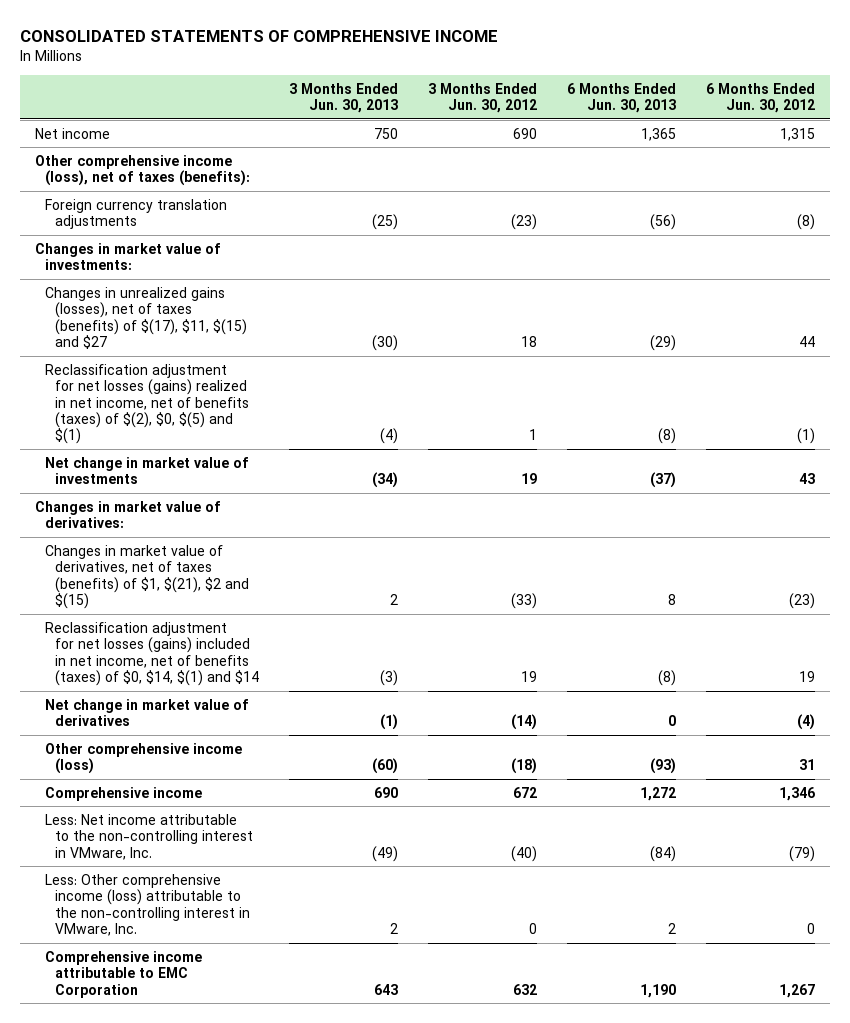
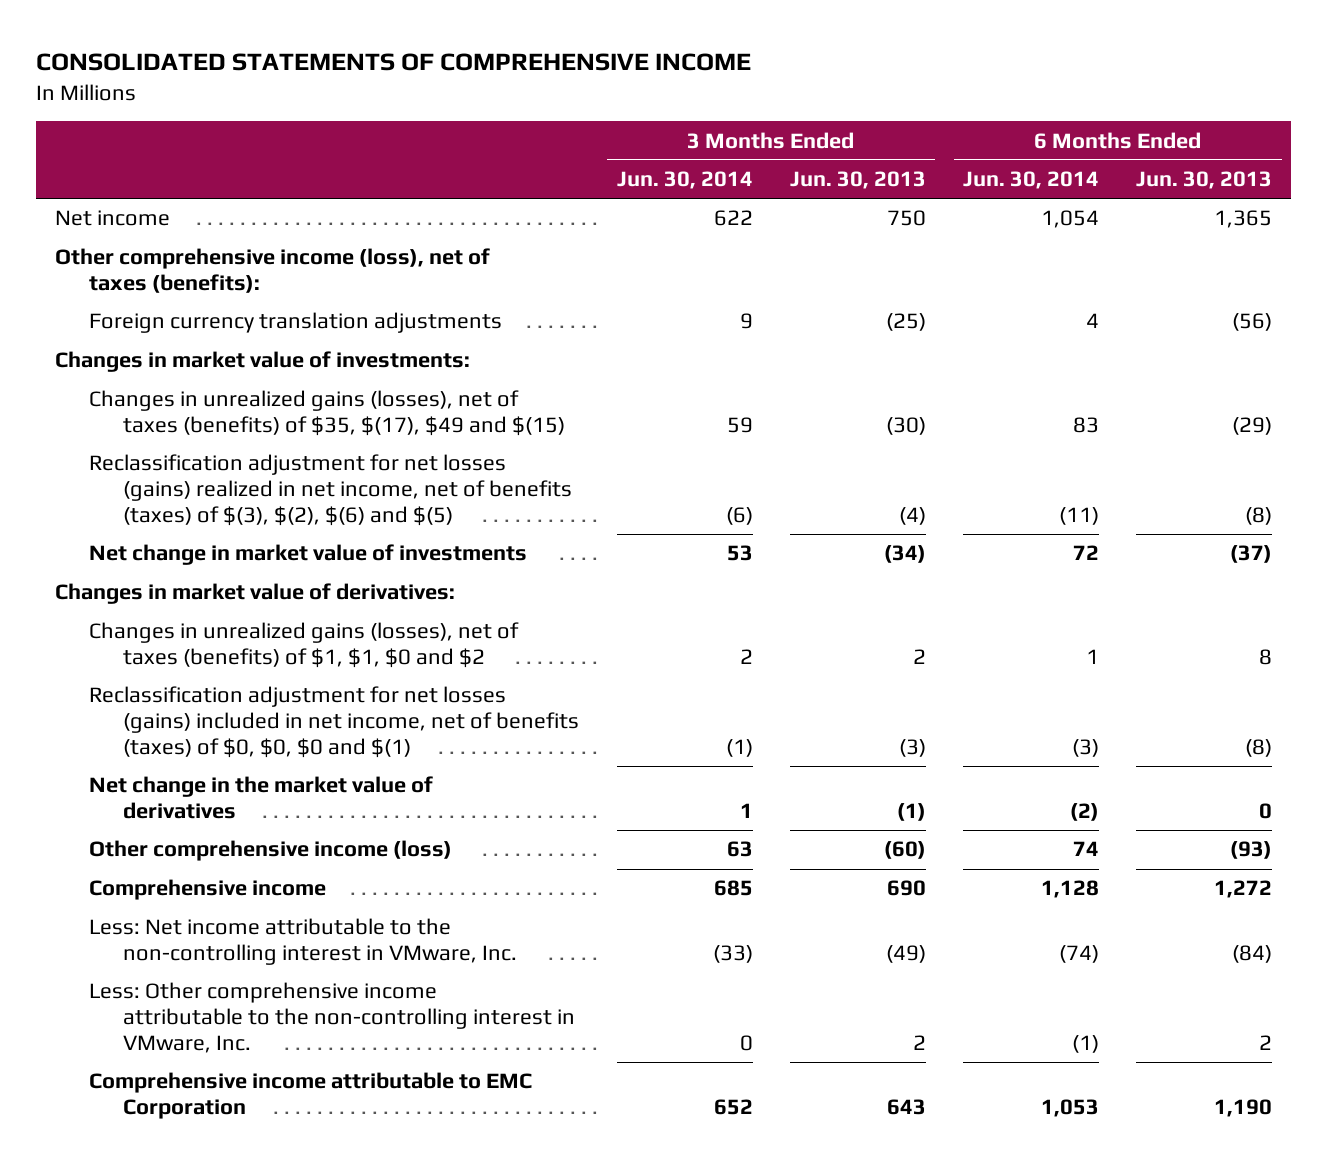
[428,82,538,114] 3 Months Ended Jun. 30, 2012 -> none
[706,82,816,114] 6 Months Ended Jun. 30, 2012 -> none
none -> [616,171,753,190] Jun. 30, 2014
none -> [963,171,1100,190] Jun. 30, 2014
[45,286,248,350] Changes in unrealized gains (losses), net of taxes (benefits) of $(17), $11, $(15) and $27 -> [89,390,566,437] Changes in unrealized gains (losses), net of taxes (benefits) of $35, $(17), $49 and $(15)
[45,363,250,445] Reclassification adjustment for net losses (gains) realized in net income, net of benefits (taxes) of $(2), $0, $(5) and $(1) -> [89,454,573,526] Reclassification adjustment for net losses (gains) realized in net income, net of benefits (taxes) of $(3), $(2), $(6) and $(5)
[45,544,250,610] Changes in market value of derivatives, net of taxes (benefits) of $1, $(21), $2 and $(15) -> [89,622,520,669] Changes in unrealized gains (losses), net of taxes (benefits) of $1, $1, $0 and $2
[45,621,260,687] Reclassification adjustment for net losses (gains) included in net income, net of benefits (taxes) of $0, $14, $(1) and $14 -> [89,686,580,758] Reclassification adjustment for net losses (gains) included in net income, net of benefits (taxes) of $0, $0, $0 and $(1)
[45,698,250,727] Net change in market value of derivatives -> [89,776,434,820] Net change in the market value of derivatives
[45,873,251,937] Less: Other comprehensive income (loss) attributable to the non-controlling interest in VMware, Inc. -> [89,982,576,1053] Less: Other comprehensive income attributable to the non-controlling interest in VMware, Inc.

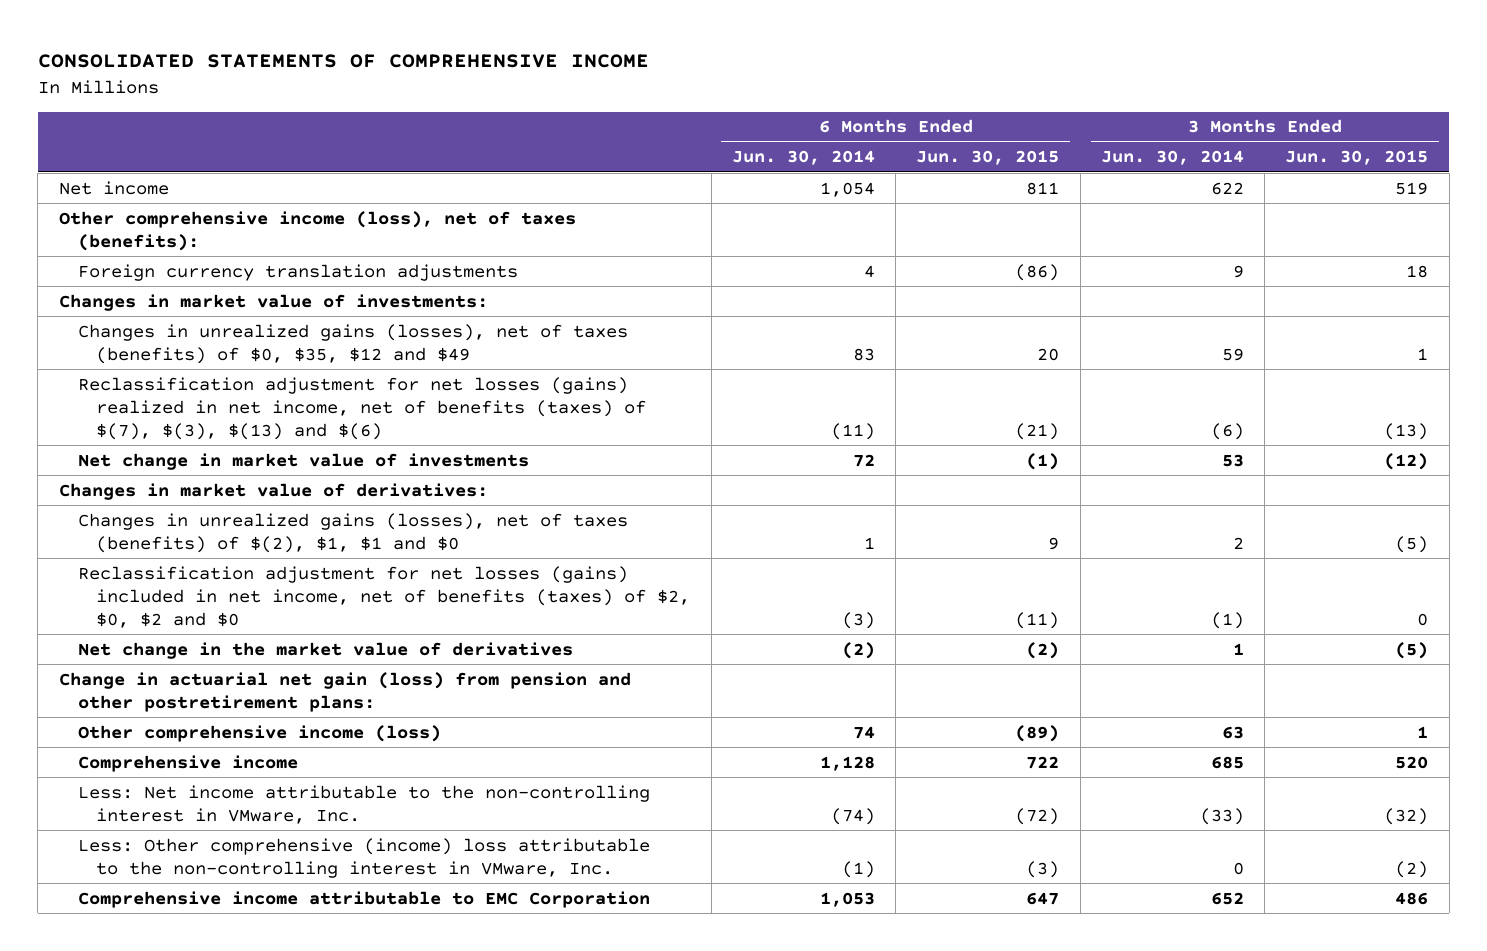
[789,171,926,190] Jun. 30, 2013 -> none
[1136,171,1273,190] Jun. 30, 2013 -> none
none -> [916,150,1060,166] Jun. 30, 2015
none -> [1285,150,1429,166] Jun. 30, 2015
[89,390,566,437] Changes in unrealized gains (losses), net of taxes (benefits) of $35, $(17), $49 and $(15) -> [77,323,628,364] Changes in unrealized gains (losses), net of taxes (benefits) of $0, $35, $12 and $49
[89,454,573,526] Reclassification adjustment for net losses (gains) realized in net income, net of benefits (taxes) of $(3), $(2), $(6) and $(5) -> [77,376,647,440] Reclassification adjustment for net losses (gains) realized in net income, net of benefits (taxes) of $(7), $(3), $(13) and $(6)
[89,622,520,669] Changes in unrealized gains (losses), net of taxes (benefits) of $1, $1, $0 and $2 -> [77,512,628,553] Changes in unrealized gains (losses), net of taxes (benefits) of $(2), $1, $1 and $0
[89,686,580,758] Reclassification adjustment for net losses (gains) included in net income, net of benefits (taxes) of $0, $0, $0 and $(1) -> [77,565,691,628] Reclassification adjustment for net losses (gains) included in net income, net of benefits (taxes) of $2, $0, $2 and $0
none -> [58,671,631,712] Change in actuarial net gain (loss) from pension and other postretirement plans:
[89,982,576,1053] Less: Other comprehensive income attributable to the non-controlling interest in VMware, Inc. -> [77,837,650,878] Less: Other comprehensive (income) loss attributable to the non-controlling interest in VMware, Inc.

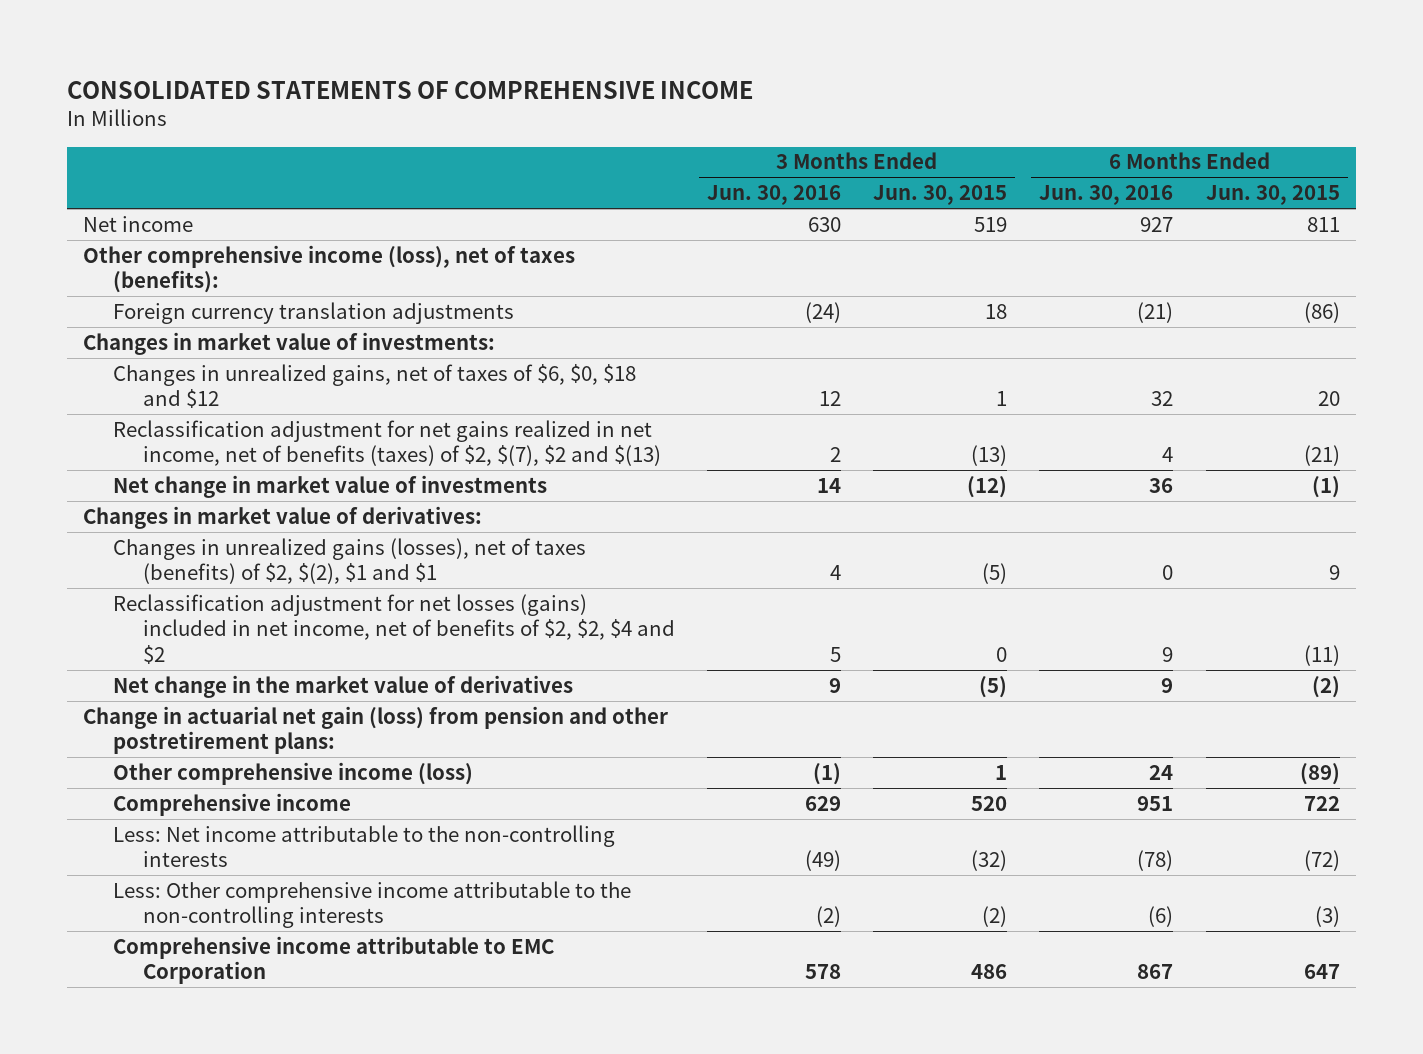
[731,150,875,166] Jun. 30, 2014 -> none
[1100,150,1244,166] Jun. 30, 2014 -> none
none -> [706,185,841,206] Jun. 30, 2016
none -> [1039,185,1174,206] Jun. 30, 2016
[77,323,628,364] Changes in unrealized gains (losses), net of taxes (benefits) of $0, $35, $12 and $49 -> [112,363,636,409] Changes in unrealized gains, net of taxes of $6, $0, $18 and $12
[77,376,647,440] Reclassification adjustment for net losses (gains) realized in net income, net of benefits (taxes) of $(7), $(3), $(13) and $(6) -> [112,419,661,467] Reclassification adjustment for net gains realized in net income, net of benefits (taxes) of $2, $(7), $2 and $(13)
[77,512,628,553] Changes in unrealized gains (losses), net of taxes (benefits) of $(2), $1, $1 and $0 -> [112,537,586,585] Changes in unrealized gains (losses), net of taxes (benefits) of $2, $(2), $1 and $1
[77,565,691,628] Reclassification adjustment for net losses (gains) included in net income, net of benefits (taxes) of $2, $0, $2 and $0 -> [112,593,675,664] Reclassification adjustment for net losses (gains) included in net income, net of benefits of $2, $2, $4 and $2
[77,784,650,824] Less: Net income attributable to the non-controlling interest in VMware, Inc. -> [112,824,615,868] Less: Net income attributable to the non-controlling interests
[77,837,650,878] Less: Other comprehensive (income) loss attributable to the non-controlling interest in VMware, Inc. -> [112,880,631,929] Less: Other comprehensive income attributable to the non-controlling interests

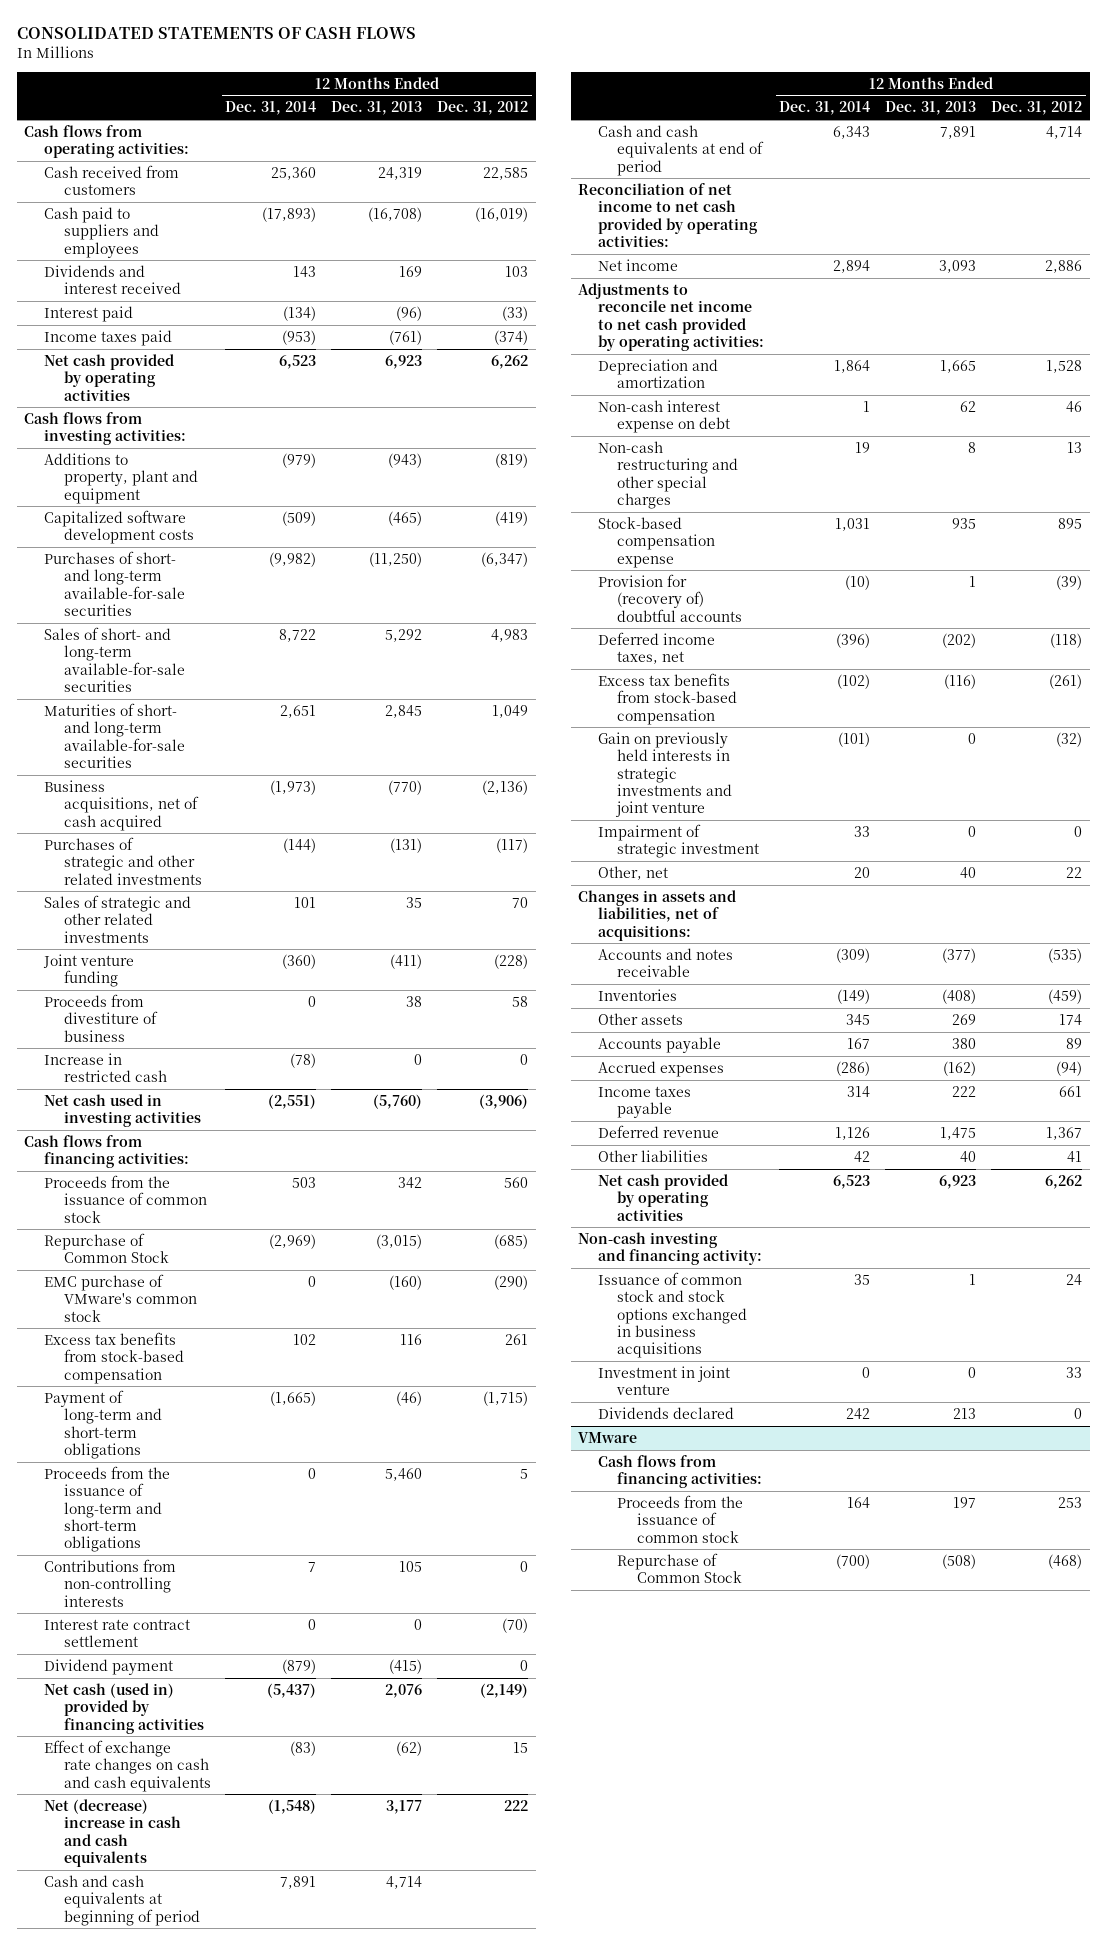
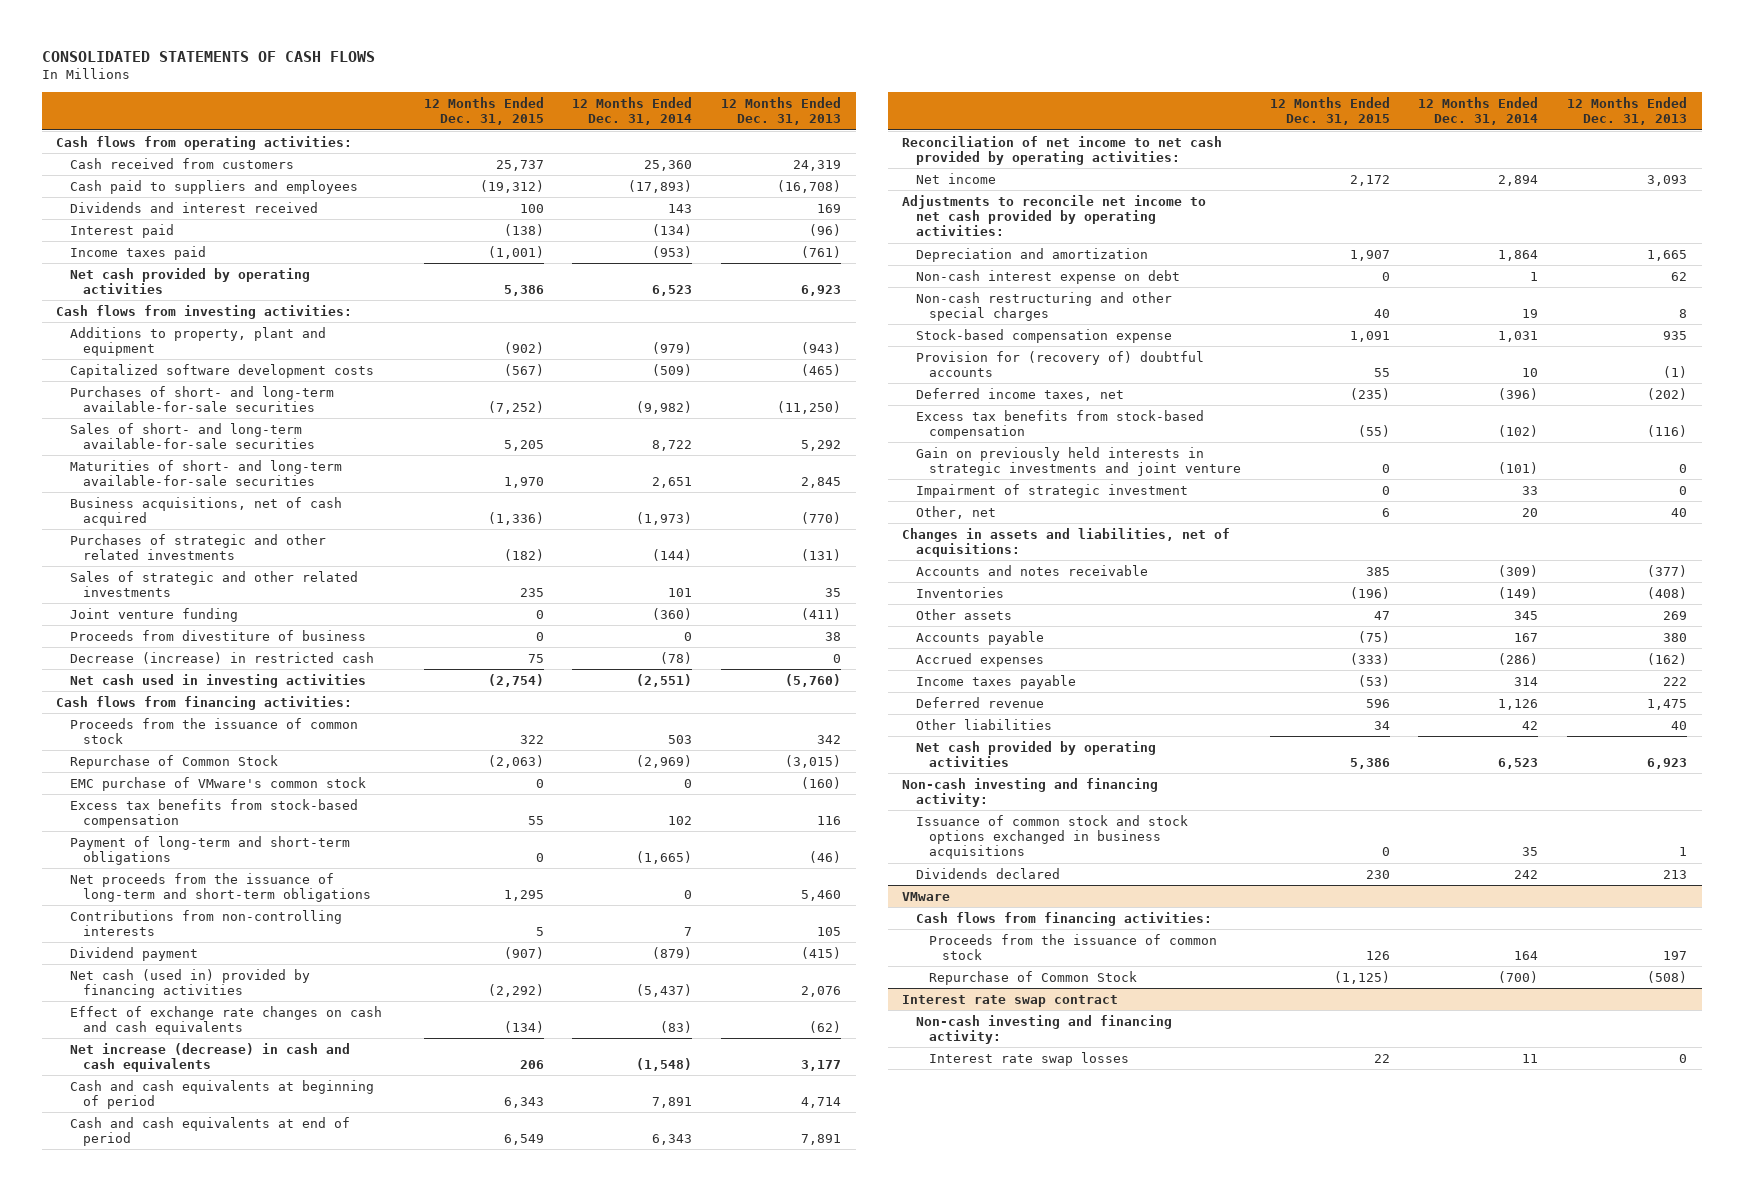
[437,101,529,116] Dec. 31, 2012 -> none
none -> [423,97,544,126] 12 Months Ended Dec. 31, 2015
[43,1053,167,1083] Increase in restricted cash -> [69,651,374,664] Decrease (increase) in restricted cash
[43,1466,170,1553] Proceeds from the issuance of long-term and short-term obligations -> [69,872,371,903] Net proceeds from the issuance of long-term and short-term obligations
[43,1619,190,1648] Interest rate contract settlement -> none
[43,1799,181,1867] Net (decrease) increase in cash and cash equivalents -> [69,1042,350,1073] Net increase (decrease) in cash and cash equivalents
[845,575,871,591] (10) -> [1522,368,1539,378] 10
[969,576,977,588] 1 -> [1663,366,1688,379] (1)
[597,1366,730,1396] Investment in joint venture -> none
none -> [902,994,1119,1007] Interest rate swap contract
none -> [915,1014,1172,1045] Non-cash investing and financing activity:
none -> [928,1051,1129,1066] Interest rate swap losses

